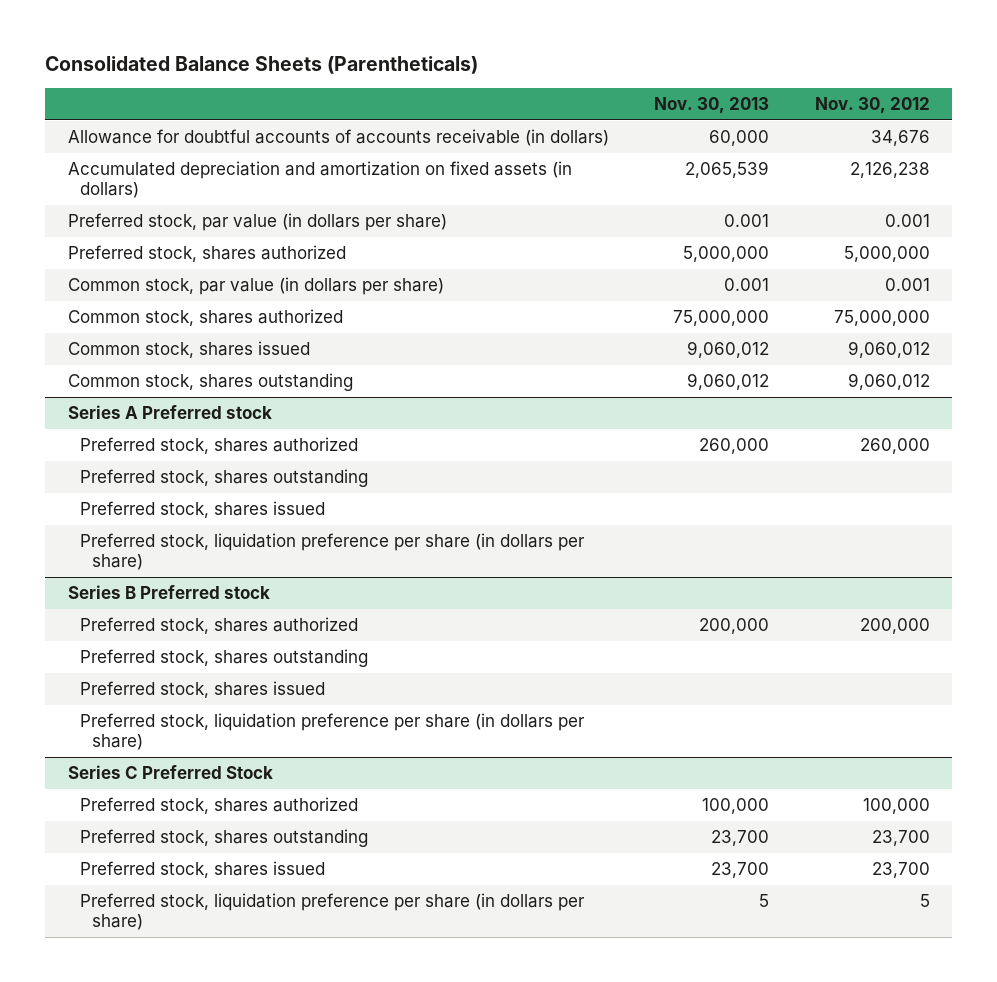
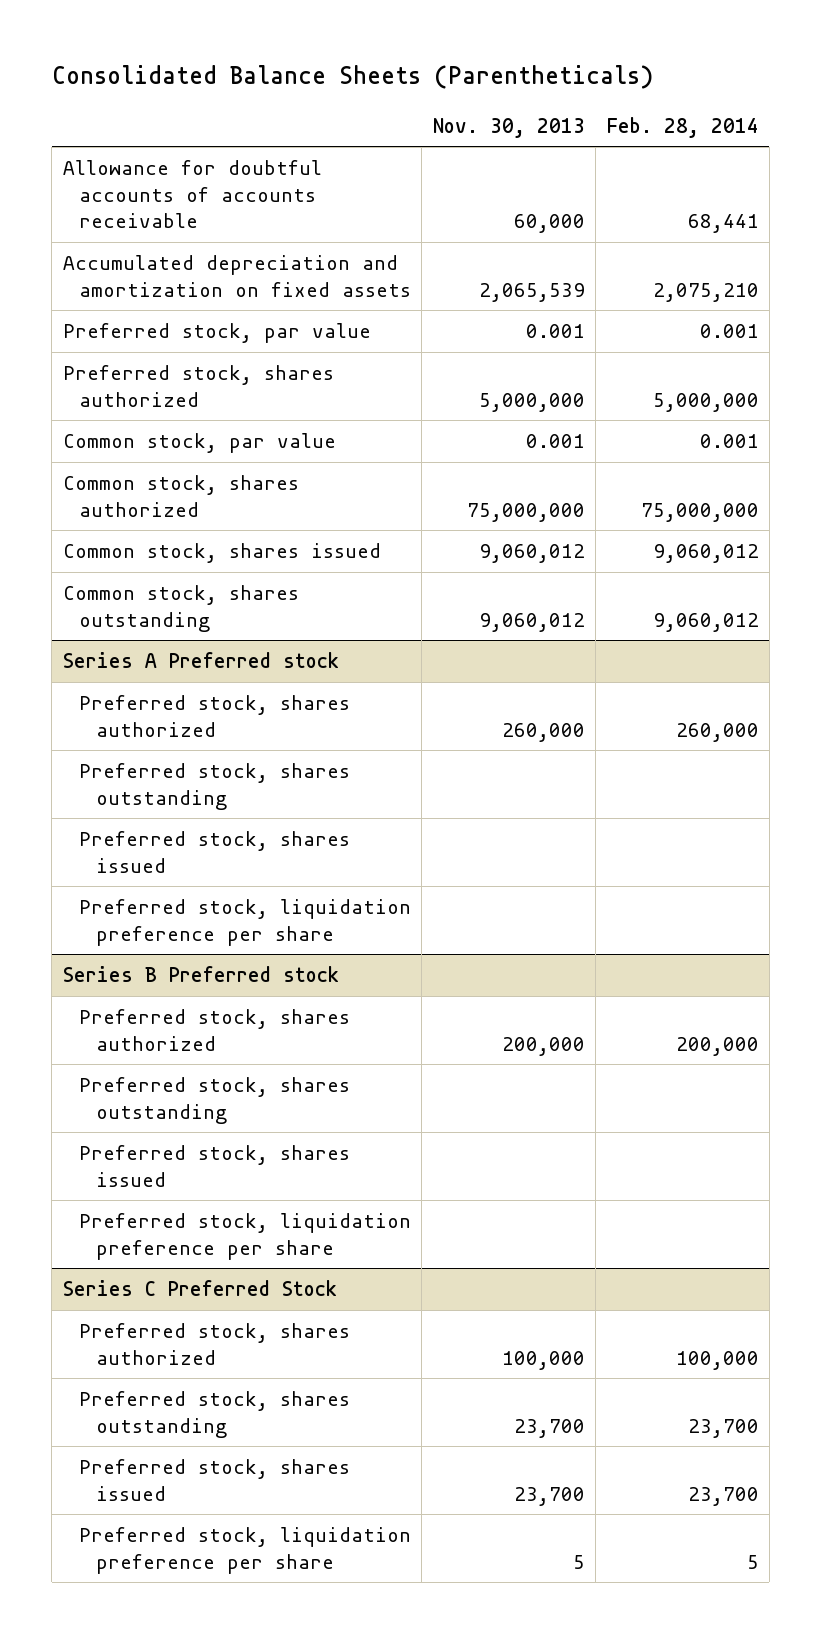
[814,97,930,115] Nov. 30, 2012 -> none
none -> [606,116,759,138] Feb. 28, 2014
[67,129,609,147] Allowance for doubtful accounts of accounts receivable (in dollars) -> [62,160,322,228] Allowance for doubtful accounts of accounts receivable
[67,161,572,199] Accumulated depreciation and amortization on fixed assets (in dollars) -> [62,255,412,297] Accumulated depreciation and amortization on fixed assets
[67,213,447,232] Preferred stock, par value (in dollars per share) -> [62,323,371,344] Preferred stock, par value
[67,277,444,296] Common stock, par value (in dollars per share) -> [62,433,336,454] Common stock, par value
[79,533,585,571] Preferred stock, liquidation preference per share (in dollars per share) -> [79,899,412,946] Preferred stock, liquidation preference per share
[79,713,585,751] Preferred stock, liquidation preference per share (in dollars per share) -> [79,1213,412,1260] Preferred stock, liquidation preference per share
[79,893,585,931] Preferred stock, liquidation preference per share (in dollars per share) -> [79,1527,412,1574] Preferred stock, liquidation preference per share

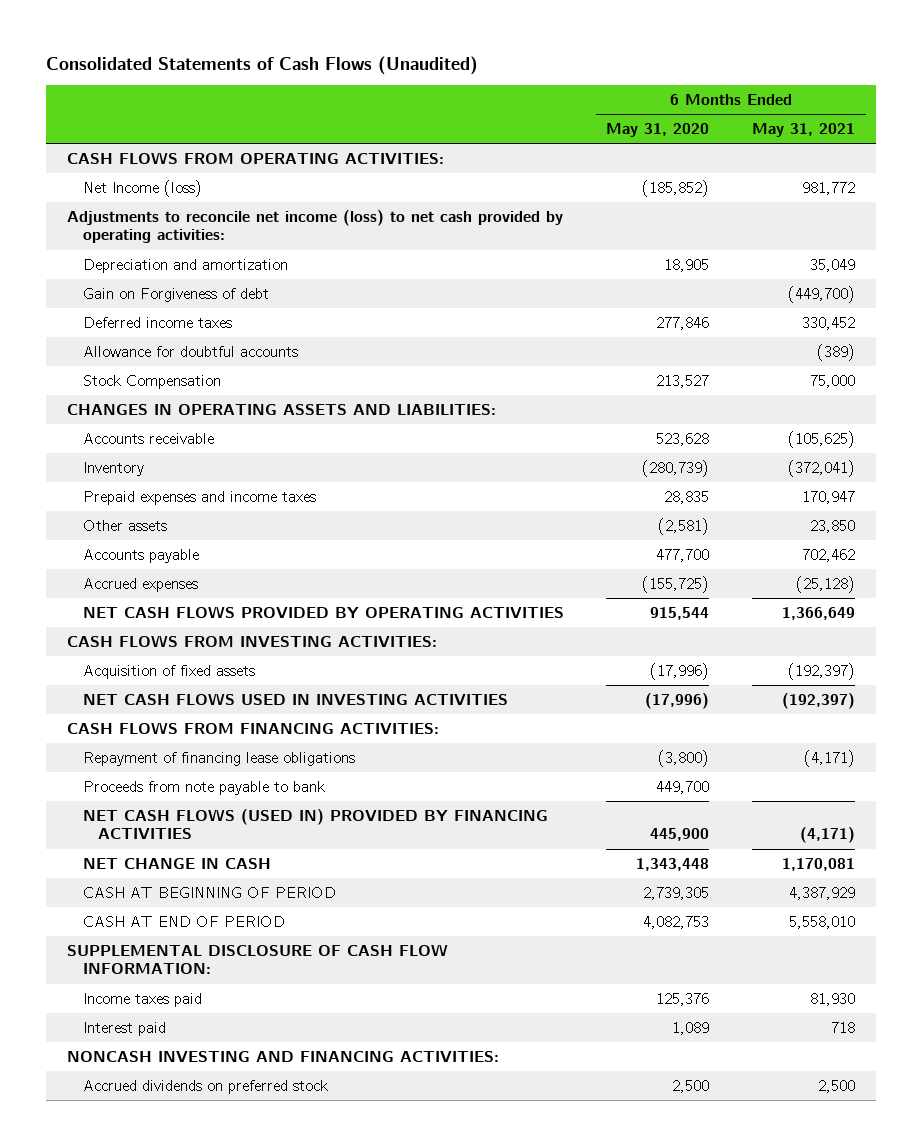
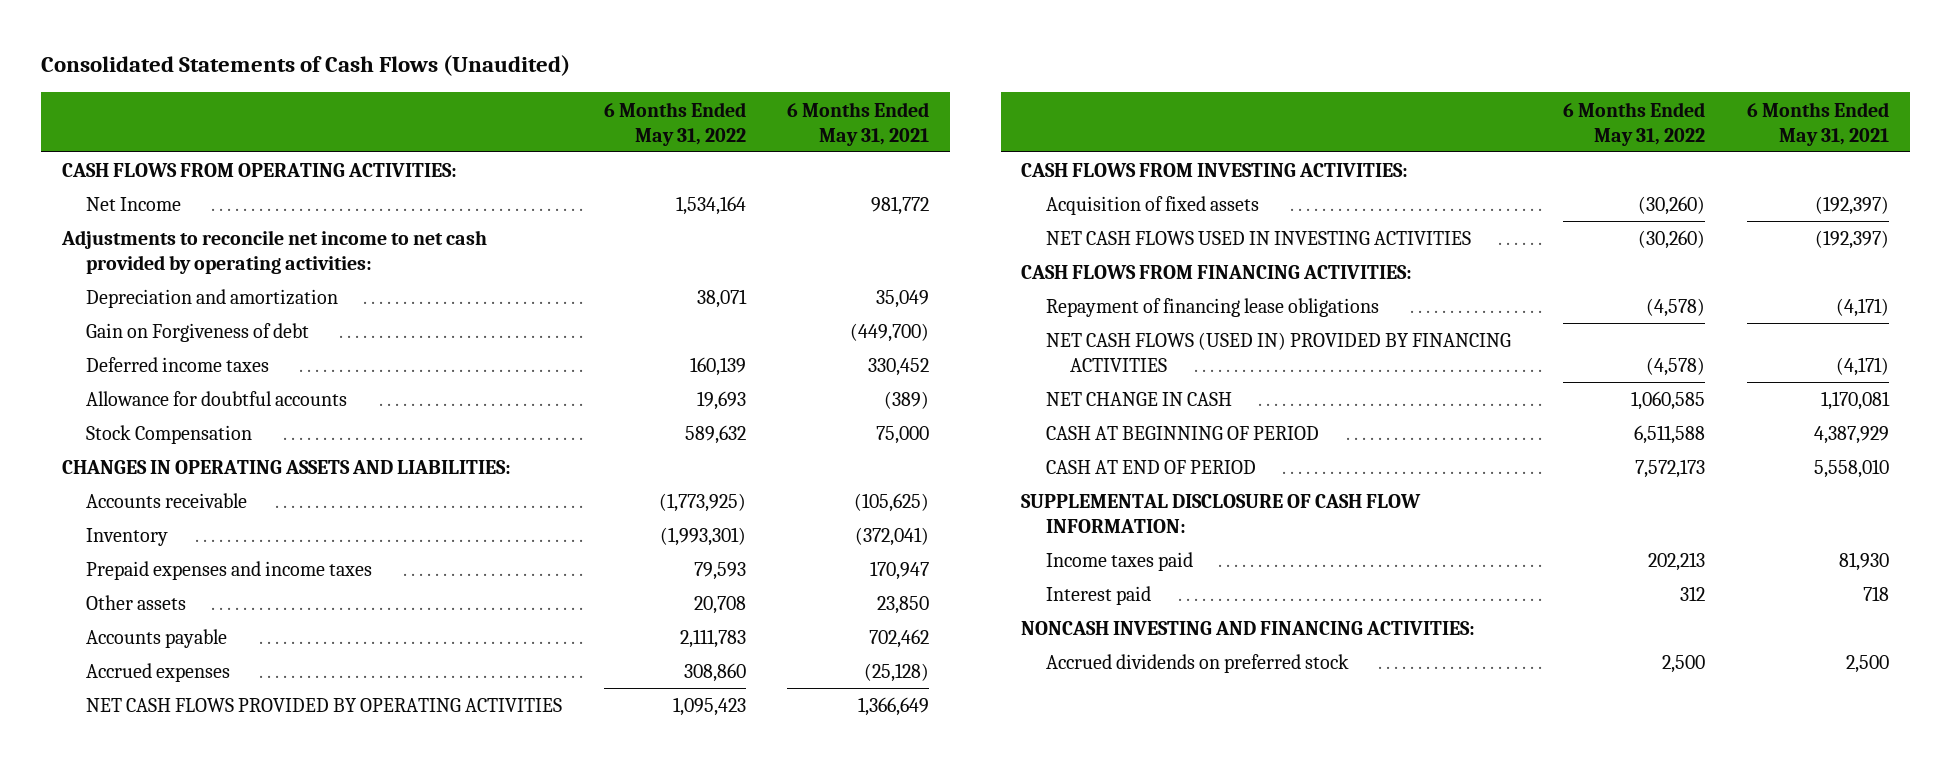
[606,122,710,137] May 31, 2020 -> none
none -> [603,101,746,146] 6 Months Ended May 31, 2022
[82,179,202,197] Net Income (loss) -> [86,197,182,212] Net Income
[67,209,564,244] Adjustments to reconcile net income (loss) to net cash provided by operating activities: -> [60,230,487,275] Adjustments to reconcile net income to net cash provided by operating activities:
[82,780,325,795] Proceeds from note payable to bank -> none

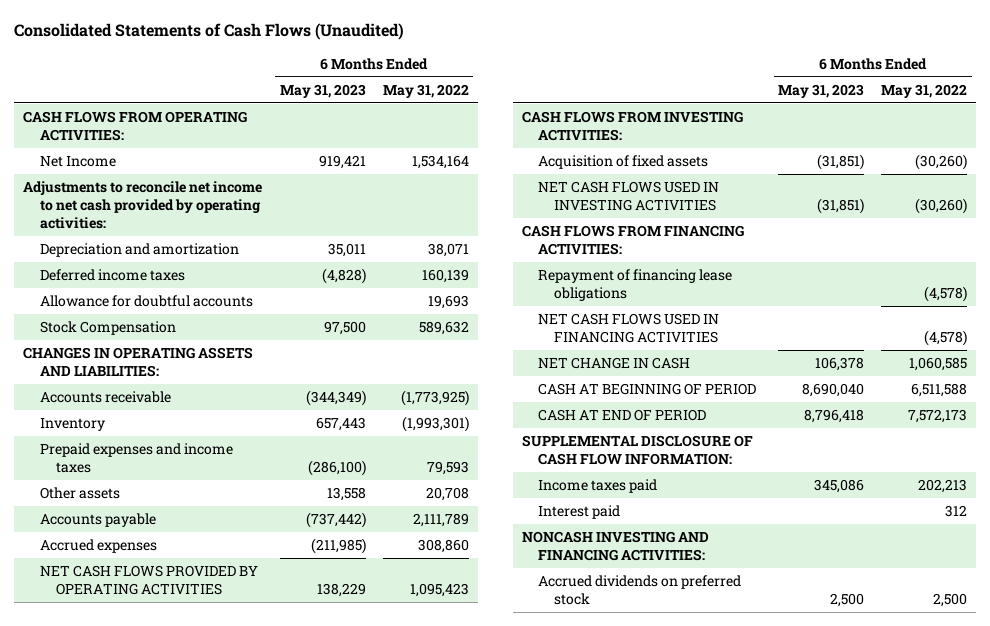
[787,101,930,146] 6 Months Ended May 31, 2021 -> none
none -> [279,83,366,98] May 31, 2023
[86,323,310,343] Gain on Forgiveness of debt -> none
[679,629,746,649] 2,111,783 -> [412,513,469,528] 2,111,789
[1045,332,1511,373] NET CASH FLOWS (USED IN) PROVIDED BY FINANCING ACTIVITIES -> [538,313,720,344] NET CASH FLOWS USED IN FINANCING ACTIVITIES

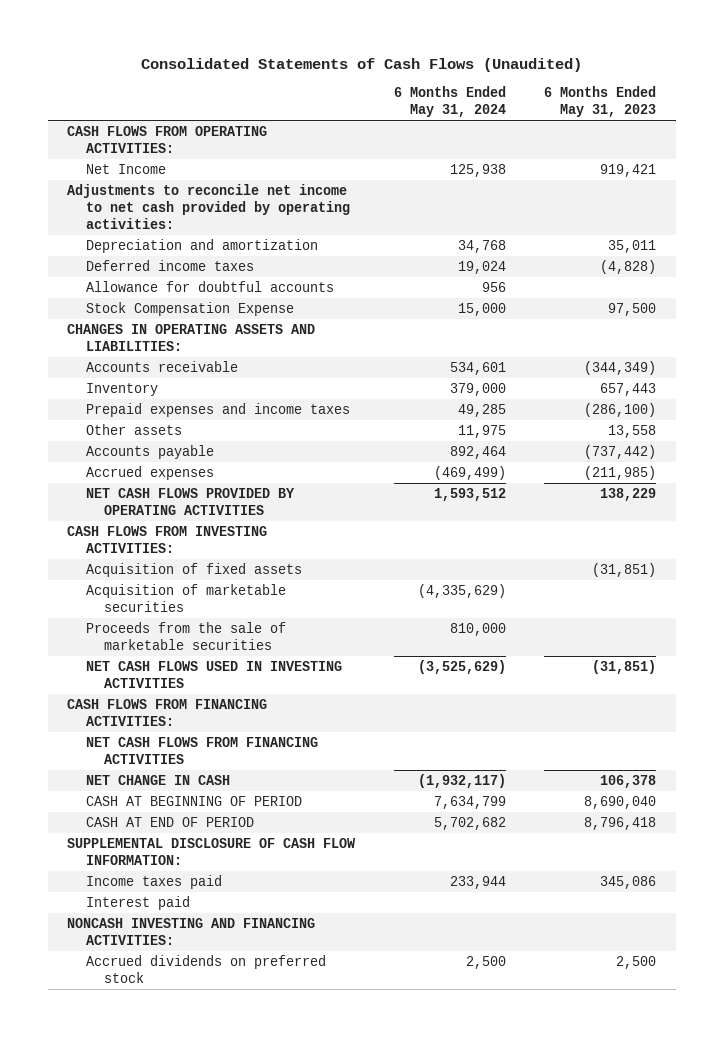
[382,83,469,98] May 31, 2022 -> none
none -> [393,86,506,118] 6 Months Ended May 31, 2024
[39,321,176,336] Stock Compensation -> [85,301,294,316] Stock Compensation Expense
none -> [85,583,286,612] Acquisition of marketable securities
none -> [85,621,286,650] Proceeds from the sale of marketable securities
[538,269,733,302] Repayment of financing lease obligations -> none
[538,313,720,344] NET CASH FLOWS USED IN FINANCING ACTIVITIES -> [85,736,318,764] NET CASH FLOWS FROM FINANCING ACTIVITIES

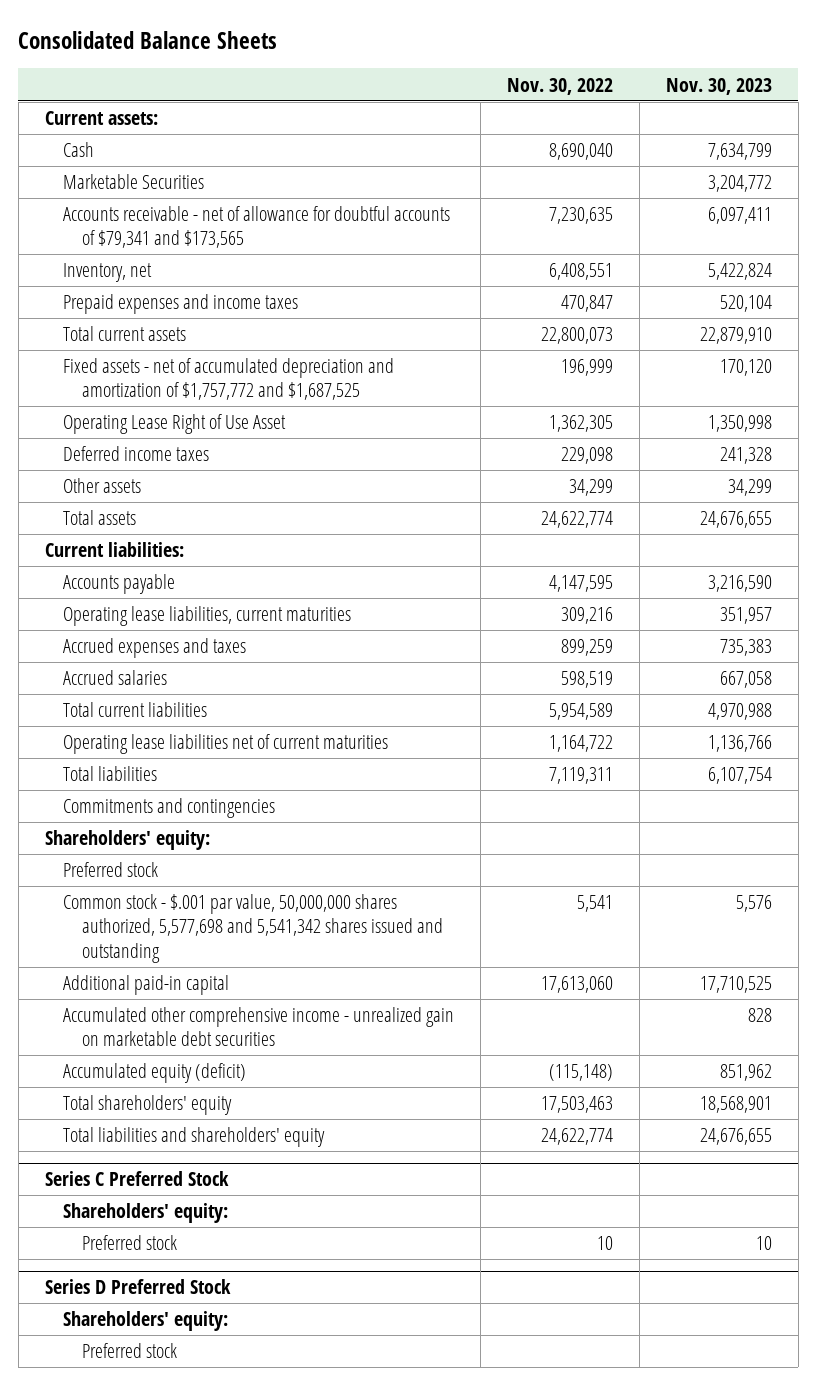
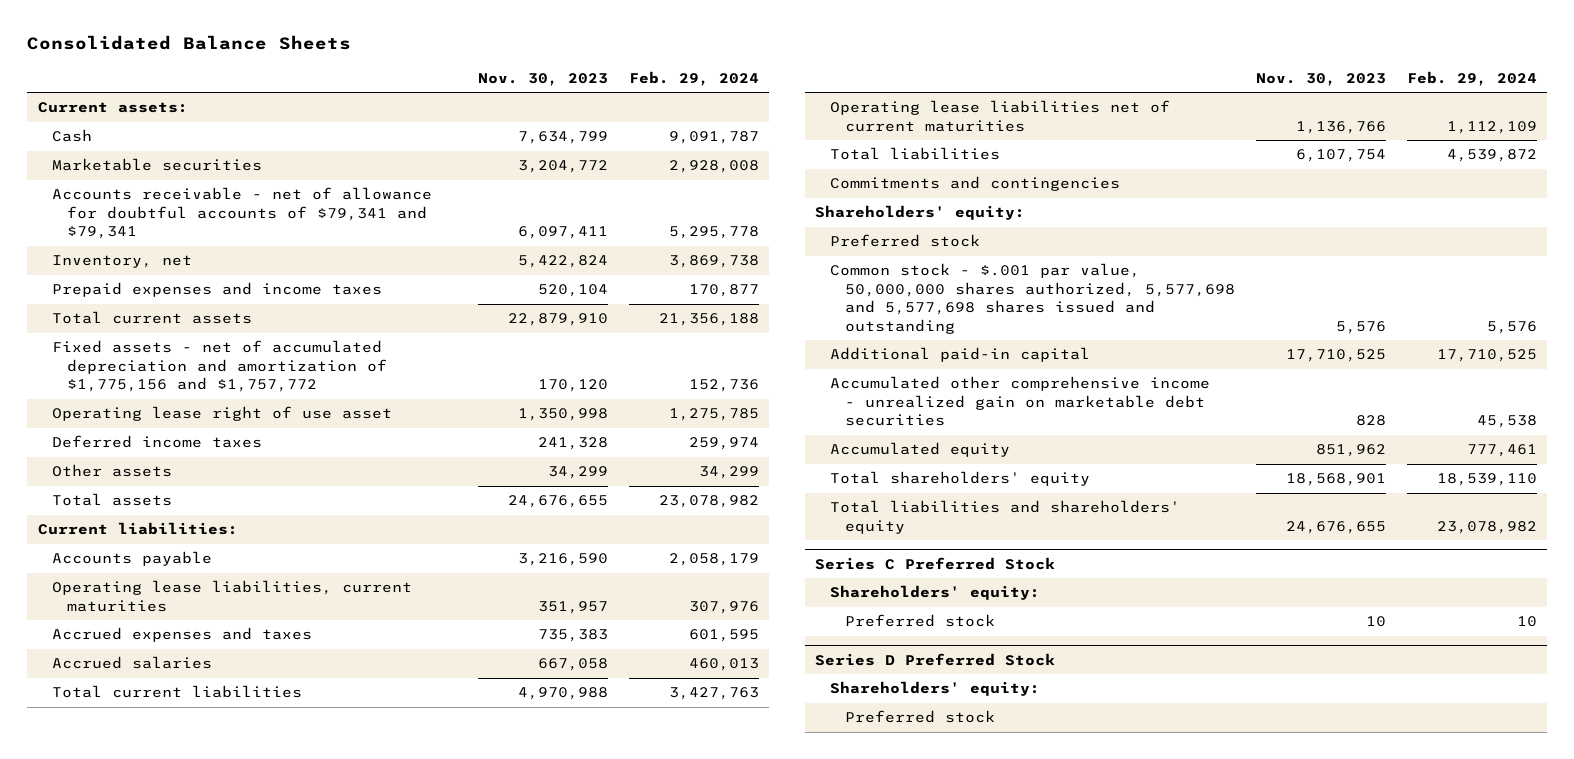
[507,77,614,95] Nov. 30, 2022 -> none
none -> [628,70,759,86] Feb. 29, 2024
[63,174,205,190] Marketable Securities -> [52,158,263,172] Marketable securities
[63,206,451,249] Accounts receivable - net of allowance for doubtful accounts of $79,341 and $173,565 -> [52,187,433,240] Accounts receivable - net of allowance for doubtful accounts of $79,341 and $79,341
[63,358,395,401] Fixed assets - net of accumulated depreciation and amortization of $1,757,772 and $1,687,525 -> [52,340,388,393] Fixed assets - net of accumulated depreciation and amortization of $1,775,156 and $1,757,772
[63,414,287,435] Operating Lease Right of Use Asset -> [52,406,393,422] Operating lease right of use asset
[63,894,443,963] Common stock - $.001 par value, 50,000,000 shares authorized, 5,577,698 and 5,541,342 shares issued and outstanding -> [830,263,1235,334] Common stock - $.001 par value, 50,000,000 shares authorized, 5,577,698 and 5,577,698 shares issued and outstanding
[63,1063,247,1084] Accumulated equity (deficit) -> [830,442,1011,458] Accumulated equity

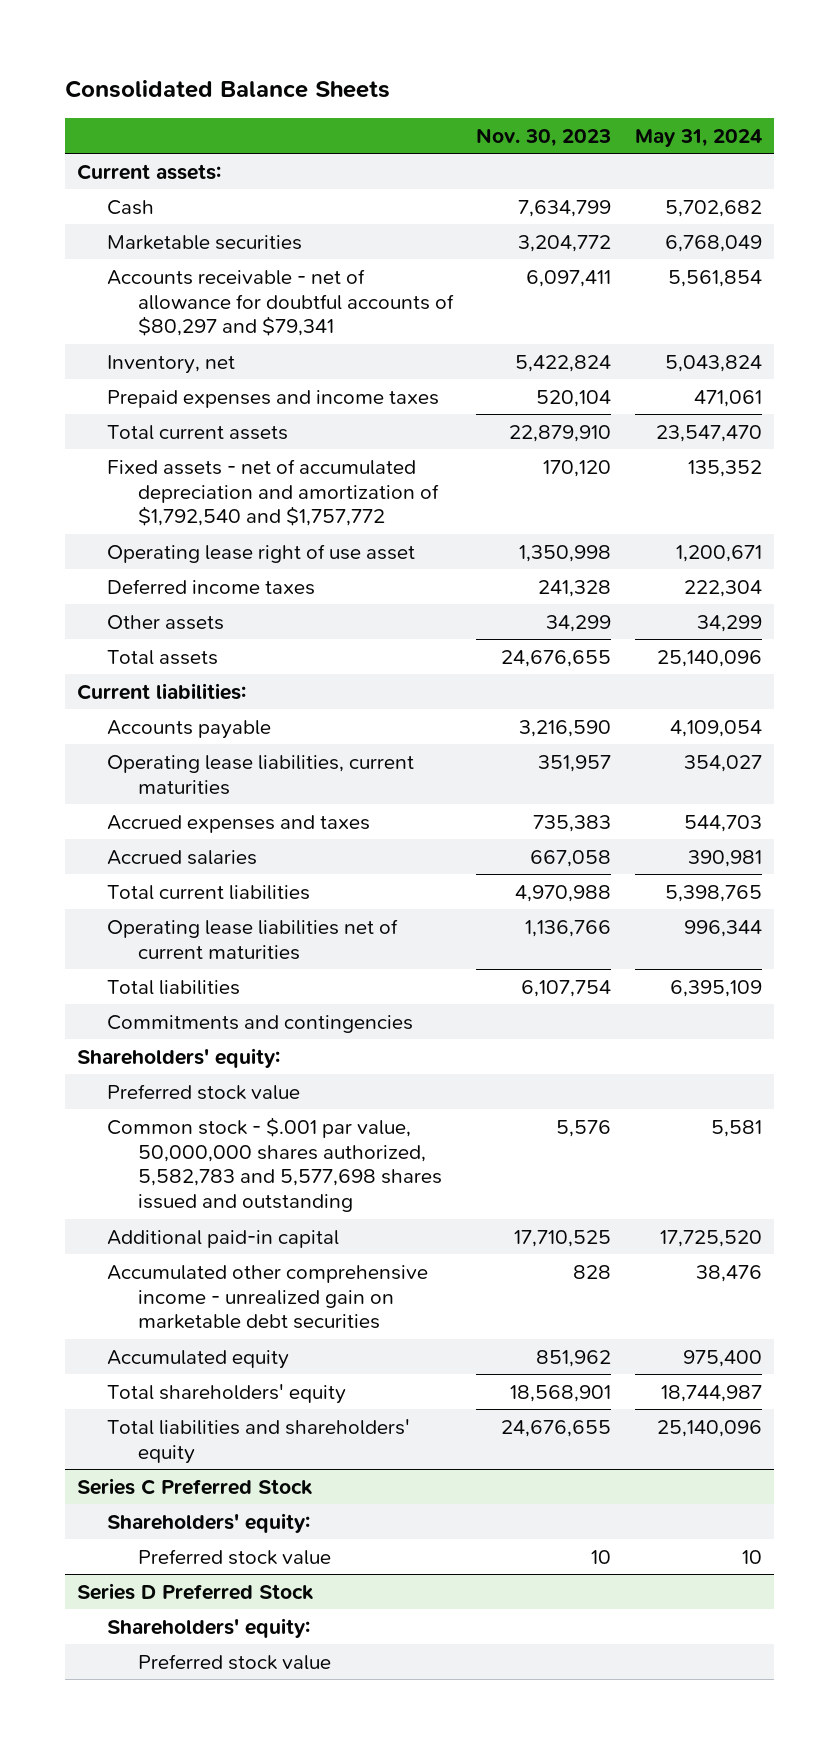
[628,70,759,86] Feb. 29, 2024 -> none
none -> [634,129,762,148] May 31, 2024
[52,187,433,240] Accounts receivable - net of allowance for doubtful accounts of $79,341 and $79,341 -> [107,268,454,337] Accounts receivable - net of allowance for doubtful accounts of $80,297 and $79,341
[52,340,388,393] Fixed assets - net of accumulated depreciation and amortization of $1,775,156 and $1,757,772 -> [107,458,439,527] Fixed assets - net of accumulated depreciation and amortization of $1,792,540 and $1,757,772
[830,234,981,248] Preferred stock -> [107,1083,301,1100] Preferred stock value
[830,263,1235,334] Common stock - $.001 par value, 50,000,000 shares authorized, 5,577,698 and 5,577,698 shares issued and outstanding -> [107,1116,442,1213] Common stock - $.001 par value, 50,000,000 shares authorized, 5,582,783 and 5,577,698 shares issued and outstanding
[844,614,995,628] Preferred stock -> [137,1548,331,1565] Preferred stock value
[844,710,995,724] Preferred stock -> [137,1653,331,1670] Preferred stock value

